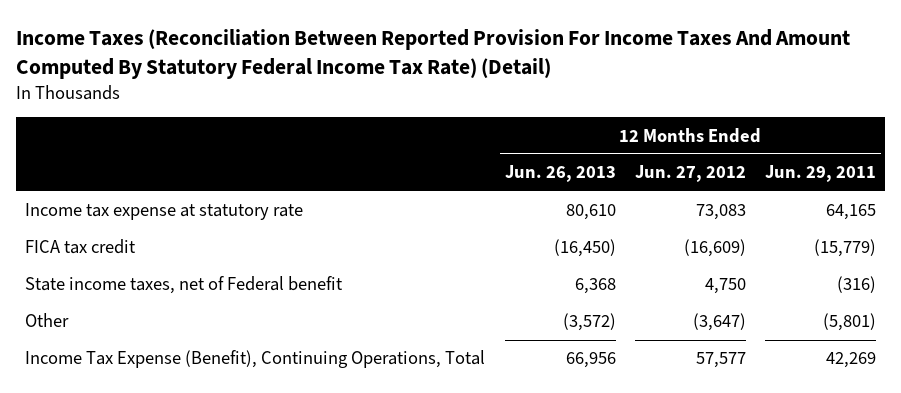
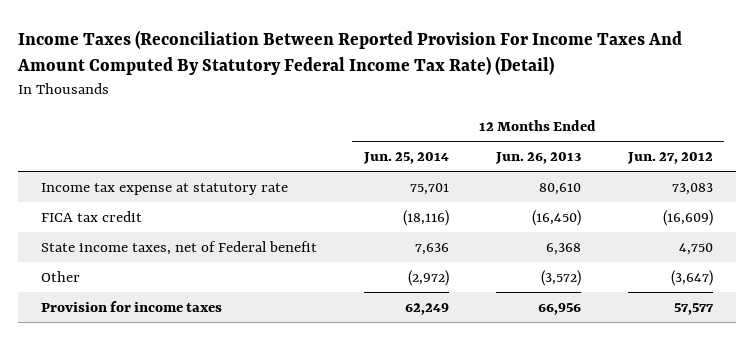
[764,165,876,183] Jun. 29, 2011 -> none
none -> [363,152,450,165] Jun. 25, 2014
[25,350,486,369] Income Tax Expense (Benefit), Continuing Operations, Total -> [41,300,223,312] Provision for income taxes

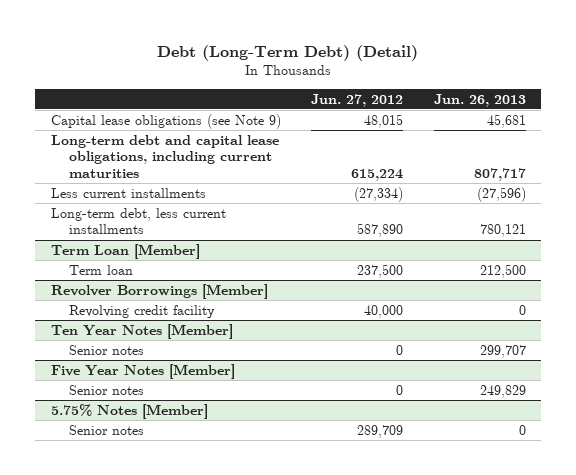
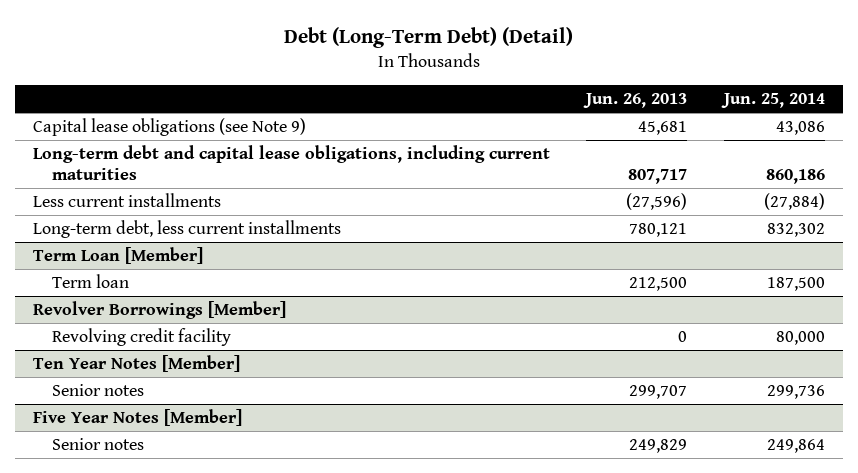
[311,93,404,107] Jun. 27, 2012 -> none
none -> [720,93,825,109] Jun. 25, 2014
[50,403,208,419] 5.75% Notes [Member] -> none
[68,424,144,435] Senior notes -> none

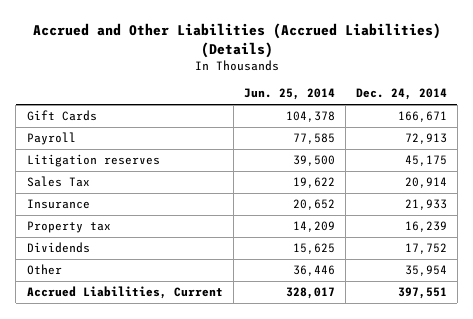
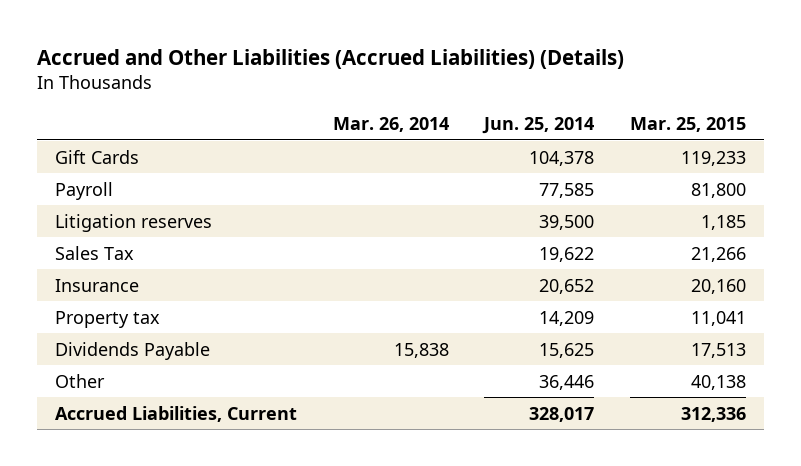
[355,88,447,101] Dec. 24, 2014 -> none
none -> [332,116,449,132] Mar. 26, 2014
none -> [629,116,746,132] Mar. 25, 2015
[26,242,90,254] Dividends -> [54,341,210,360] Dividends Payable

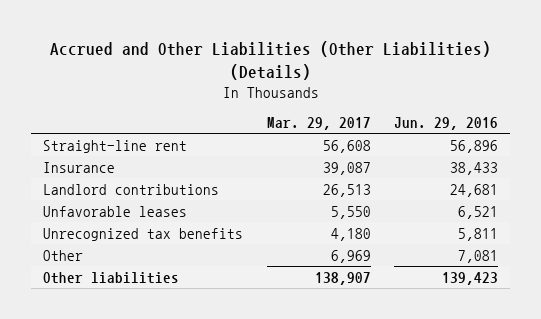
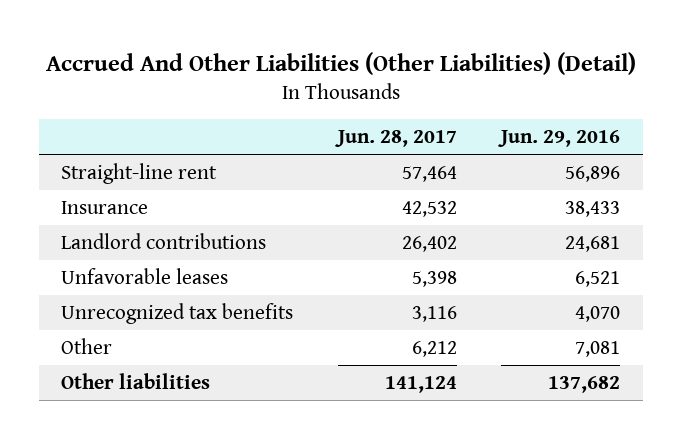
[49,41,491,81] Accrued and Other Liabilities (Other Liabilities) (Details) -> [45,51,636,75] Accrued And Other Liabilities (Other Liabilities) (Detail)
[266,117,371,131] Mar. 29, 2017 -> none
none -> [334,130,457,148] Jun. 28, 2017
[458,227,499,241] 5,811 -> [575,305,621,322] 4,070
[442,271,499,285] 139,423 -> [548,375,621,393] 137,682

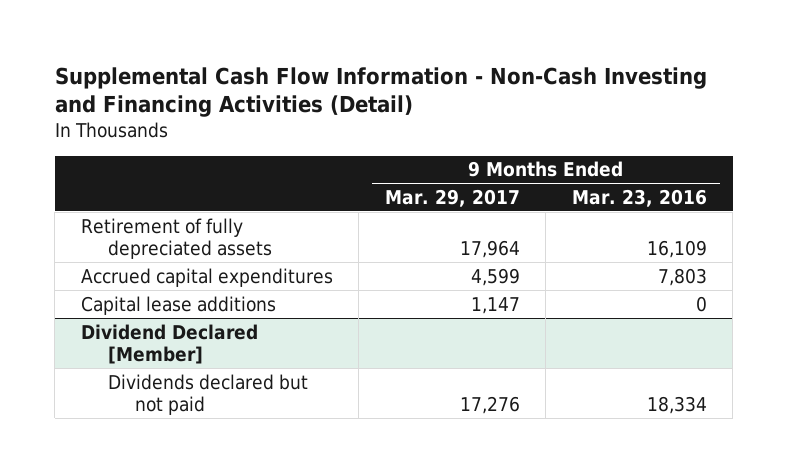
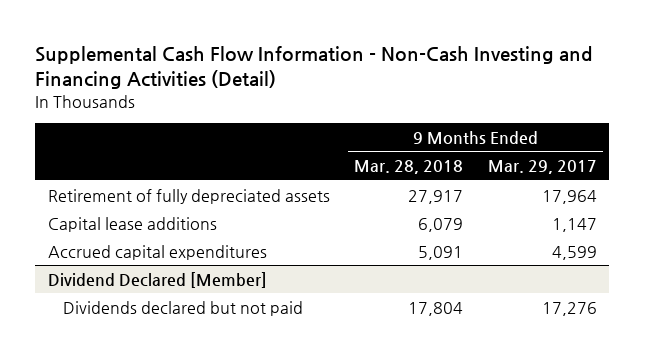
[571,188,707,207] Mar. 23, 2016 -> none
none -> [354,160,464,175] Mar. 28, 2018
[80,267,333,287] Accrued capital expenditures -> [47,244,267,260] Accrued capital expenditures

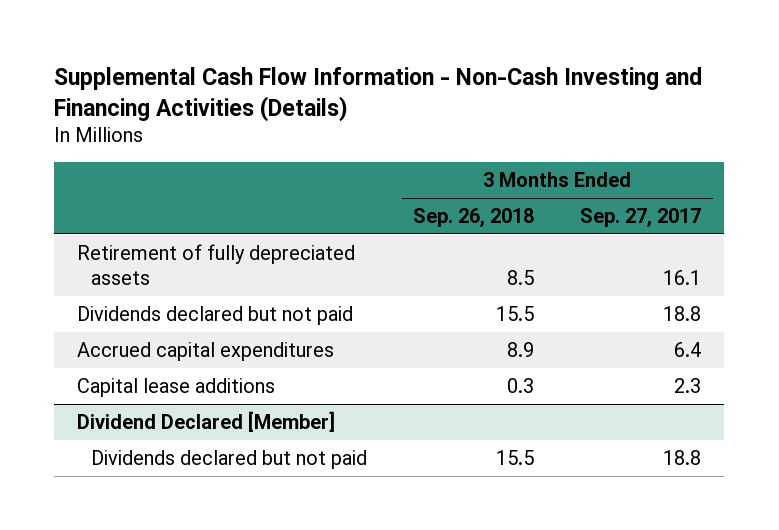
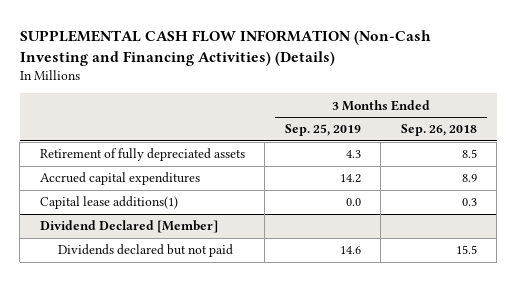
[54,66,703,122] Supplemental Cash Flow Information - Non-Cash Investing and Financing Activities (Details) -> [19,29,431,66] SUPPLEMENTAL CASH FLOW INFORMATION (Non-Cash Investing and Financing Activities) (Details)
[580,207,702,227] Sep. 27, 2017 -> none
none -> [284,124,361,137] Sep. 25, 2019
[77,305,354,325] Dividends declared but not paid -> none
[77,377,276,397] Capital lease additions -> [39,196,178,210] Capital lease additions(1)

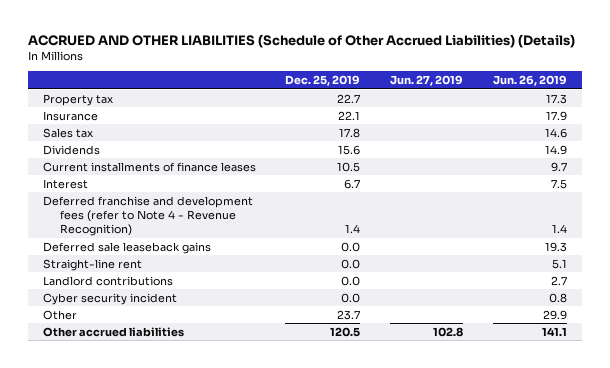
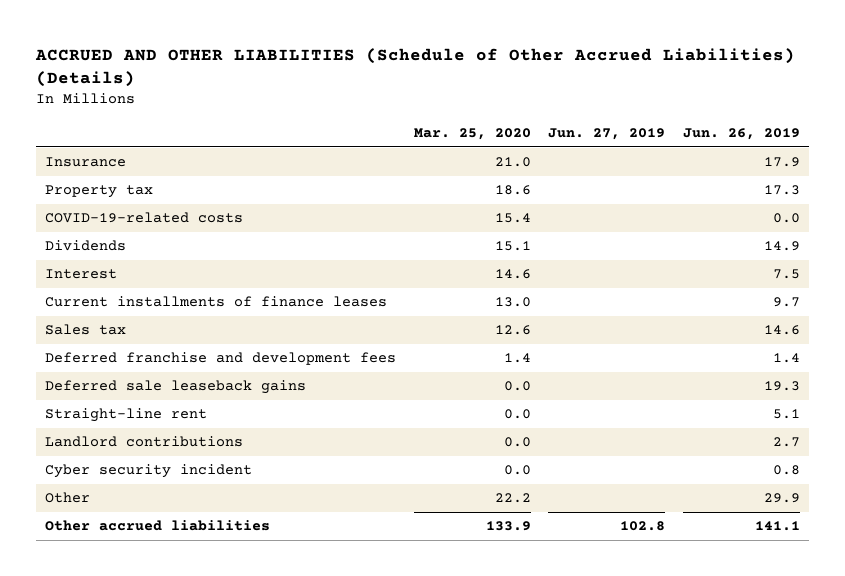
[285,75,361,87] Dec. 25, 2019 -> none
none -> [413,127,531,140] Mar. 25, 2020
[42,93,113,106] Property tax -> [44,185,153,199] Property tax
none -> [44,212,243,224] COVID-19-related costs
[42,161,256,172] Current installments of finance leases -> [44,296,387,308] Current installments of finance leases
[42,127,93,138] Sales tax -> [44,324,126,336] Sales tax
[42,195,253,237] Deferred franchise and development fees (refer to Note 4 - Revenue Recognition) -> [44,352,396,366] Deferred franchise and development fees

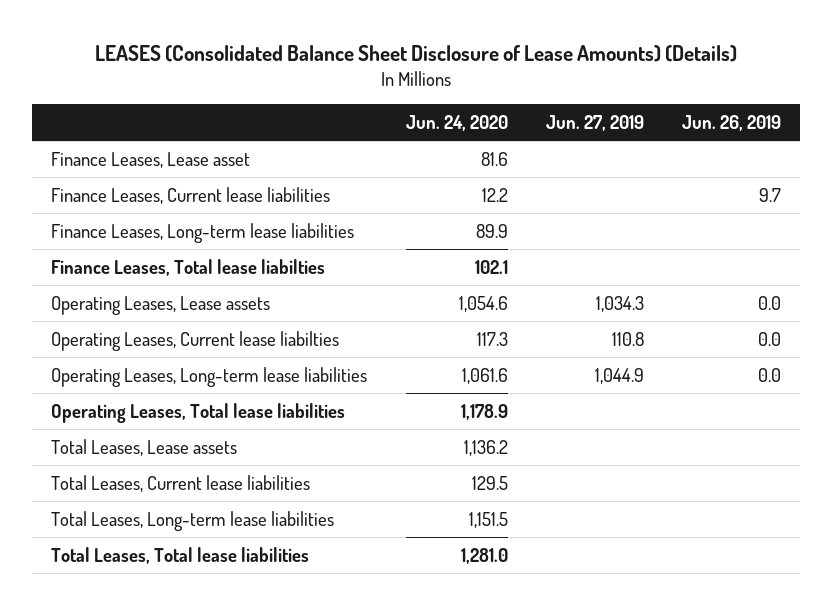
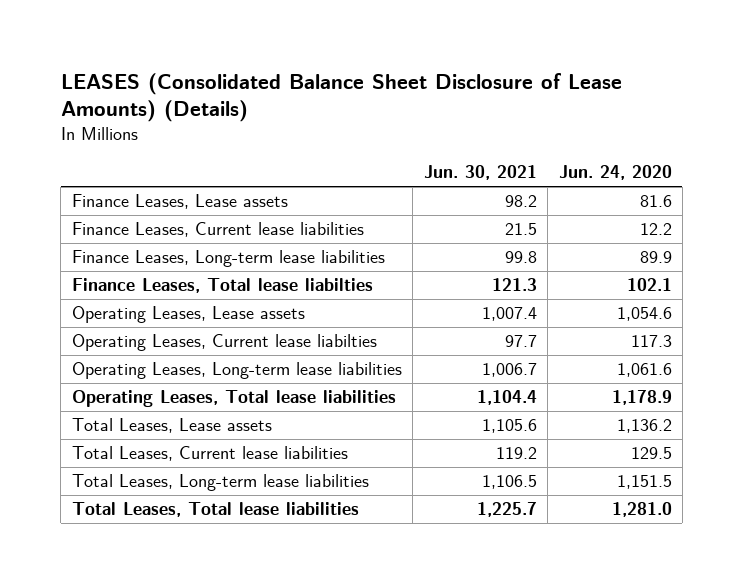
[545,114,644,131] Jun. 27, 2019 -> none
[681,114,781,131] Jun. 26, 2019 -> none
none -> [423,165,537,181] Jun. 30, 2021
[51,151,251,168] Finance Leases, Lease asset -> [71,194,288,210] Finance Leases, Lease assets

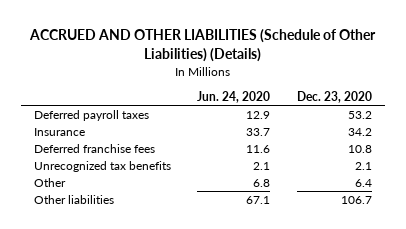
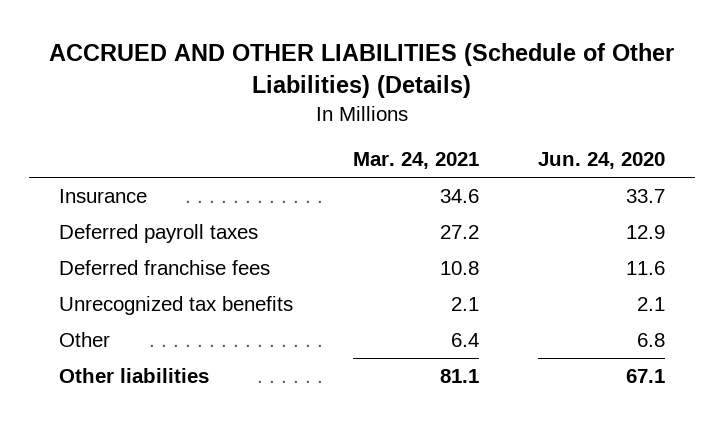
[296,91,372,104] Dec. 23, 2020 -> none
none -> [352,152,479,170] Mar. 24, 2021
[34,110,150,122] Deferred payroll taxes -> [59,223,259,243] Deferred payroll taxes

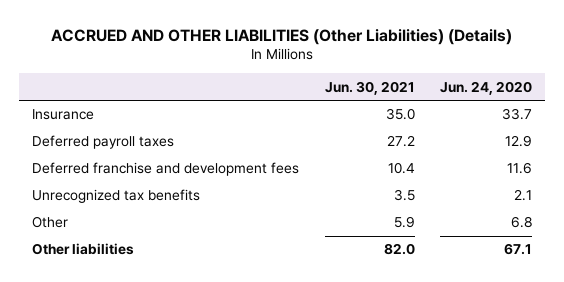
[49,43,675,99] ACCRUED AND OTHER LIABILITIES (Schedule of Other Liabilities) (Details) -> [51,28,513,45] ACCRUED AND OTHER LIABILITIES (Other Liabilities) (Details)
[352,152,479,170] Mar. 24, 2021 -> none
none -> [324,80,415,95] Jun. 30, 2021
[59,259,271,275] Deferred franchise fees -> [31,162,299,177] Deferred franchise and development fees

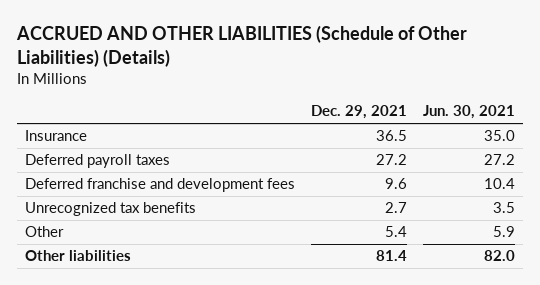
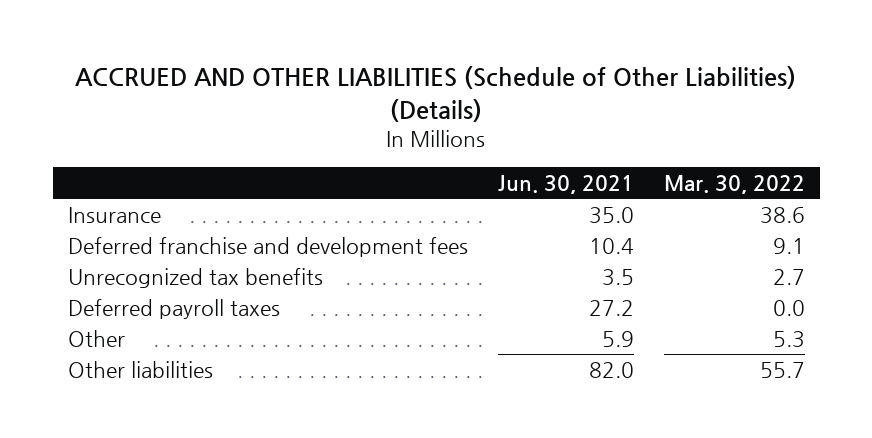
[311,105,408,120] Dec. 29, 2021 -> none
none -> [663,174,805,194] Mar. 30, 2022
[24,154,170,169] Deferred payroll taxes -> [67,298,280,319] Deferred payroll taxes

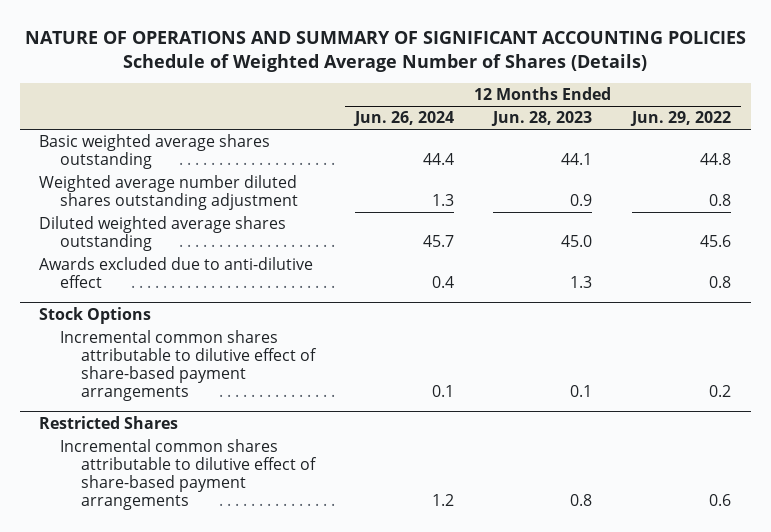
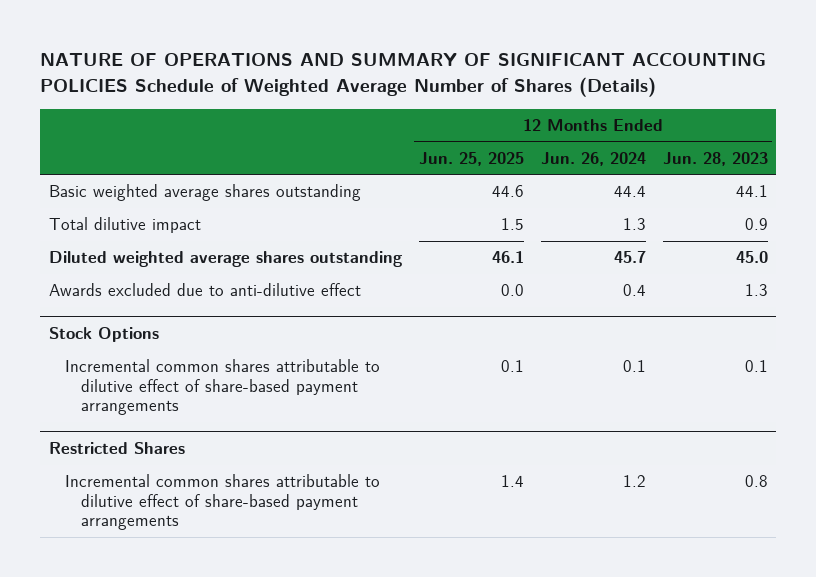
[630,111,732,127] Jun. 29, 2022 -> none
none -> [418,151,524,166] Jun. 25, 2025
[39,174,299,210] Weighted average number diluted shares outstanding adjustment -> [48,217,201,234] Total dilutive impact

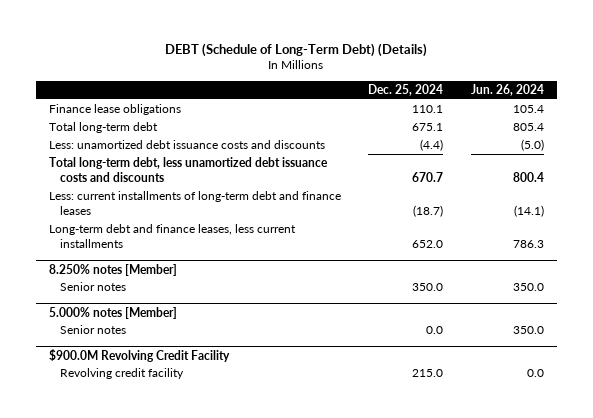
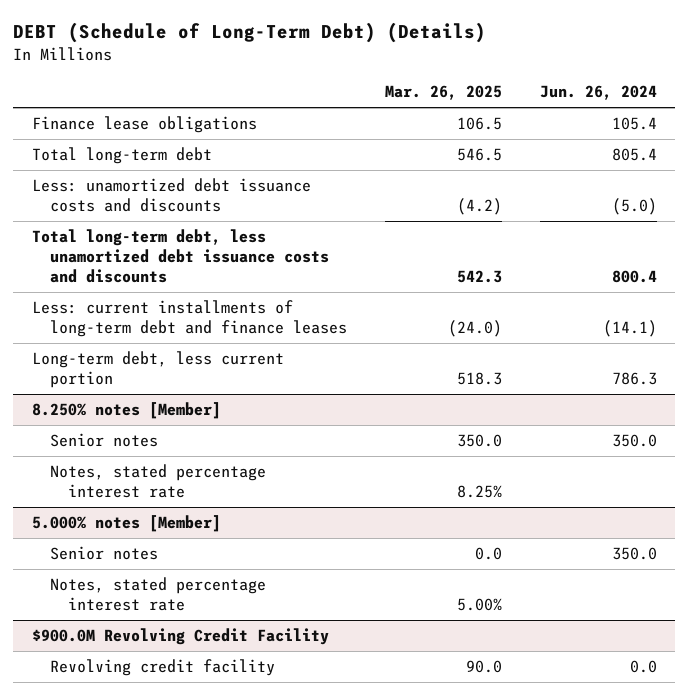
[368,83,444,96] Dec. 25, 2024 -> none
none -> [384,85,502,101] Mar. 26, 2025
[49,224,297,248] Long-term debt and finance leases, less current installments -> [31,351,284,389] Long-term debt, less current portion
none -> [50,464,267,499] Notes, stated percentage interest rate
none -> [50,577,267,612] Notes, stated percentage interest rate

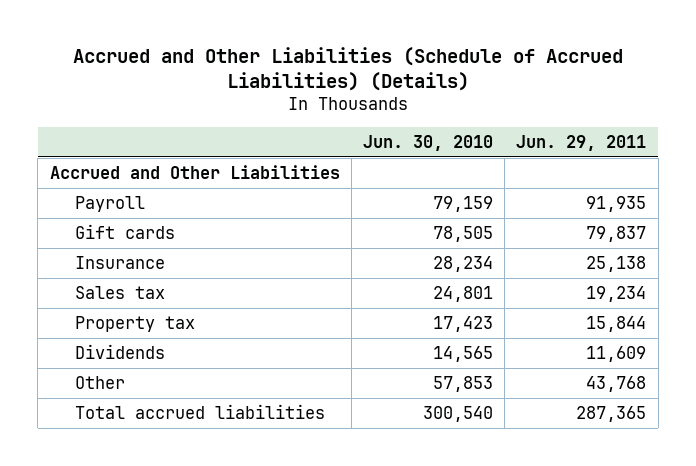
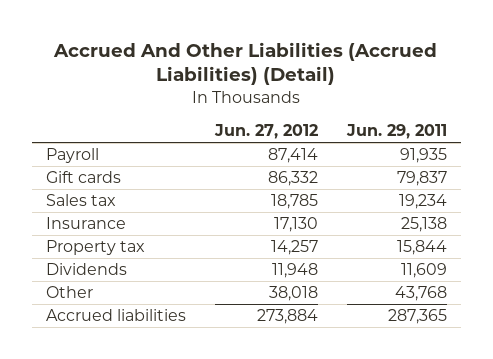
[73,47,624,92] Accrued and Other Liabilities (Schedule of Accrued Liabilities) (Details) -> [53,41,438,86] Accrued And Other Liabilities (Accrued Liabilities) (Detail)
[363,134,494,151] Jun. 30, 2010 -> none
none -> [213,124,318,140] Jun. 27, 2012
[49,165,340,180] Accrued and Other Liabilities -> none
[74,256,165,270] Insurance -> [46,217,127,230] Insurance
[74,404,325,420] Total accrued liabilities -> [46,309,187,322] Accrued liabilities

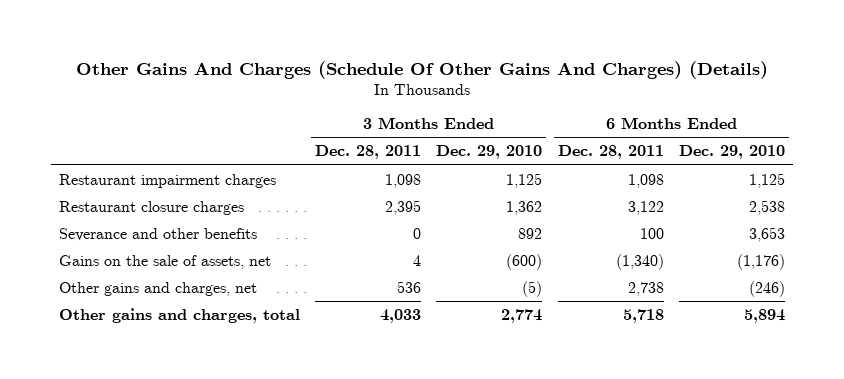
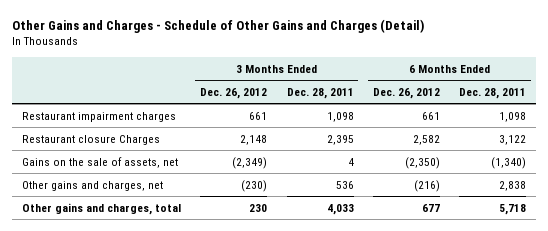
[75,60,768,79] Other Gains And Charges (Schedule Of Other Gains And Charges) (Details) -> [12,18,425,33] Other Gains and Charges - Schedule of Other Gains and Charges (Detail)
[436,145,543,160] Dec. 29, 2010 -> none
[679,145,786,160] Dec. 29, 2010 -> none
none -> [200,87,268,99] Dec. 26, 2012
none -> [372,87,440,99] Dec. 26, 2012
[58,227,257,241] Severance and other benefits -> none
[58,200,244,215] Restaurant closure charges -> [21,134,160,145] Restaurant closure Charges
[627,281,664,296] 2,738 -> [499,180,527,191] 2,838

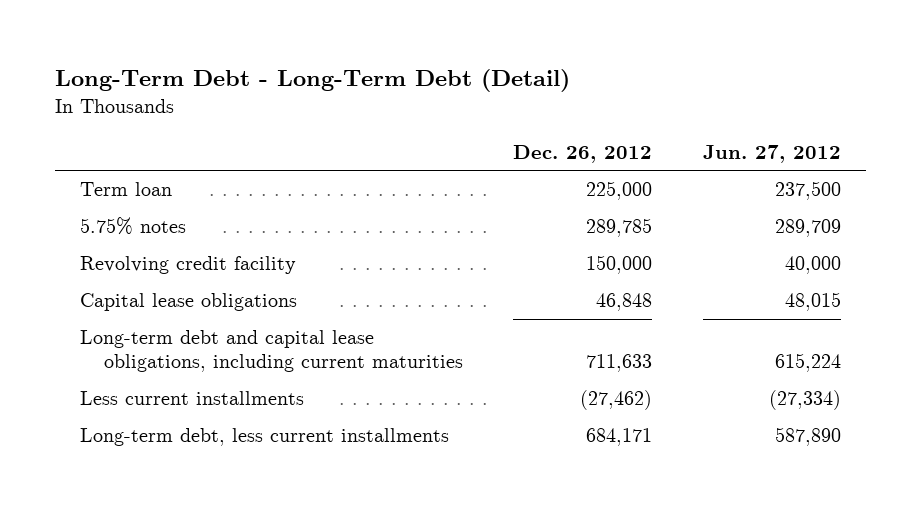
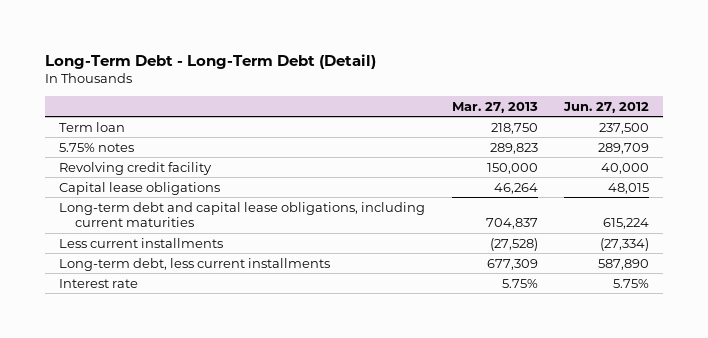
[513,144,653,163] Dec. 26, 2012 -> none
none -> [451,101,538,113] Mar. 27, 2013
none -> [58,278,138,288] Interest rate

